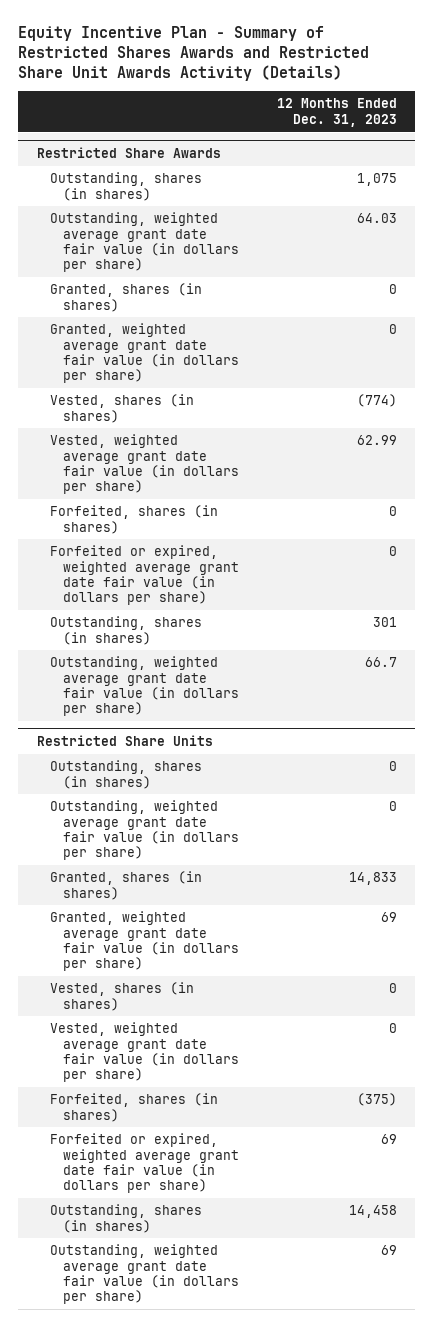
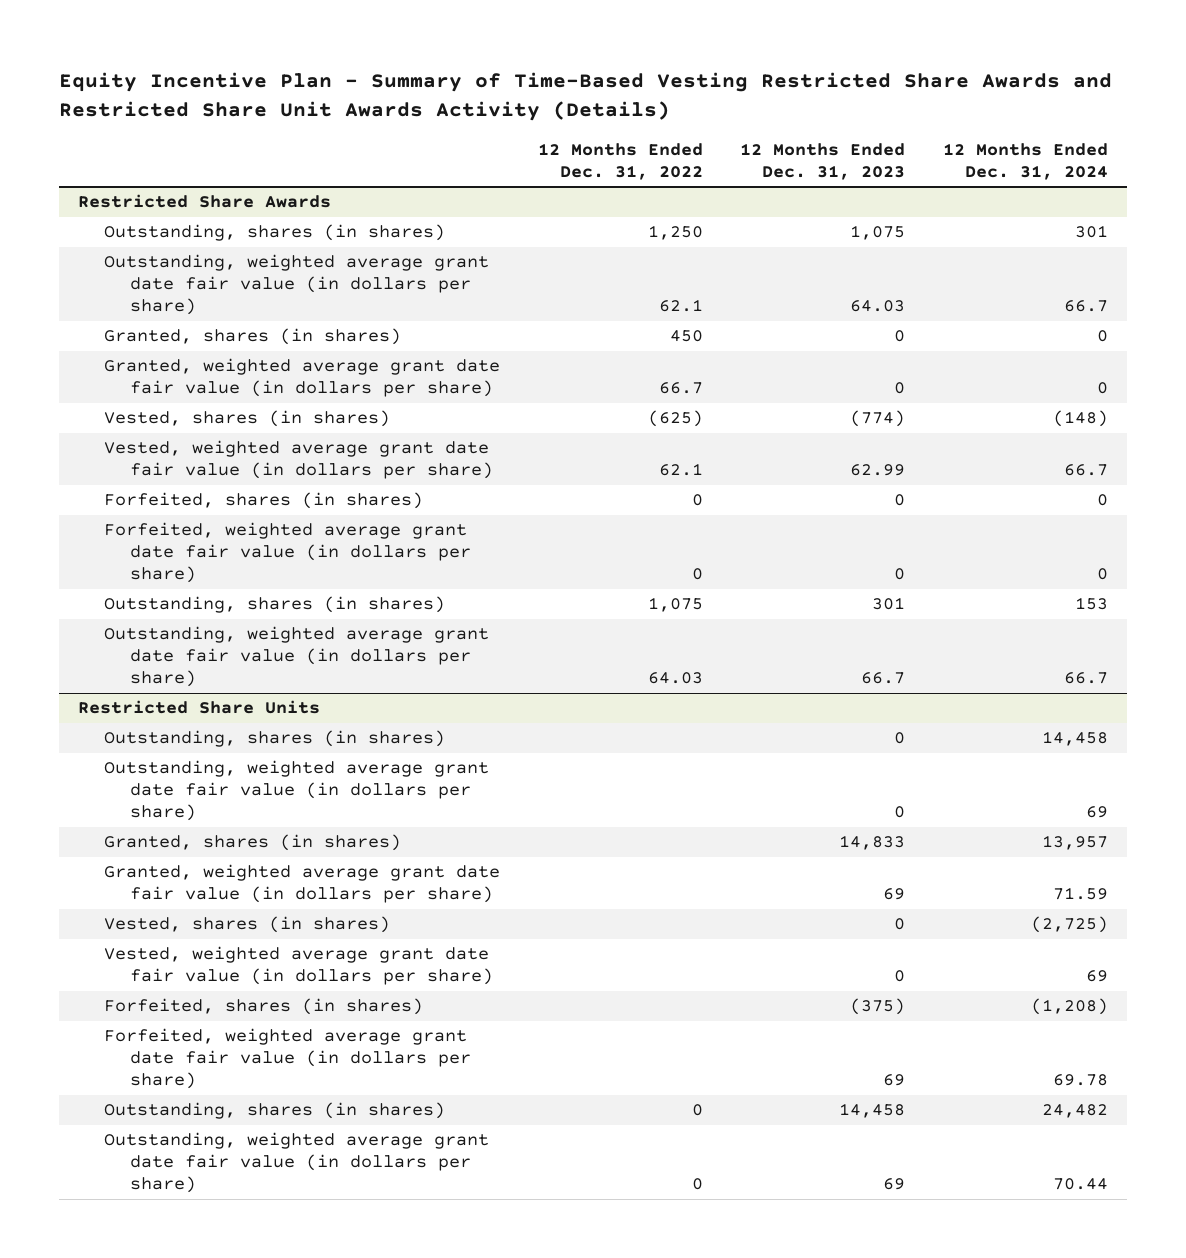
[18,26,370,82] Equity Incentive Plan - Summary of Restricted Shares Awards and Restricted Share Unit Awards Activity (Details) -> [58,72,1112,122] Equity Incentive Plan - Summary of Time-Based Vesting Restricted Share Awards and Restricted Share Unit Awards Activity (Details)
none -> [537,142,703,180] 12 Months Ended Dec. 31, 2022
none -> [943,142,1109,180] 12 Months Ended Dec. 31, 2024
[50,545,240,606] Forfeited or expired, weighted average grant date fair value (in dollars per share) -> [103,522,472,584] Forfeited, weighted average grant date fair value (in dollars per share)
[50,1133,240,1194] Forfeited or expired, weighted average grant date fair value (in dollars per share) -> [103,1028,472,1090] Forfeited, weighted average grant date fair value (in dollars per share)

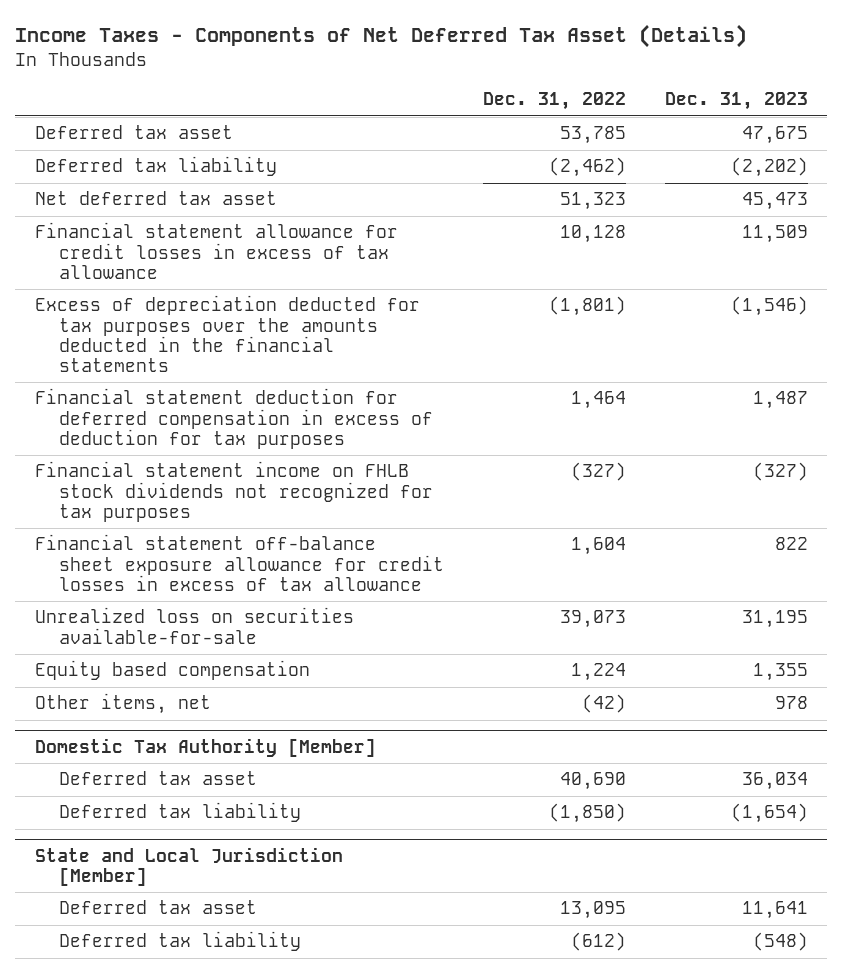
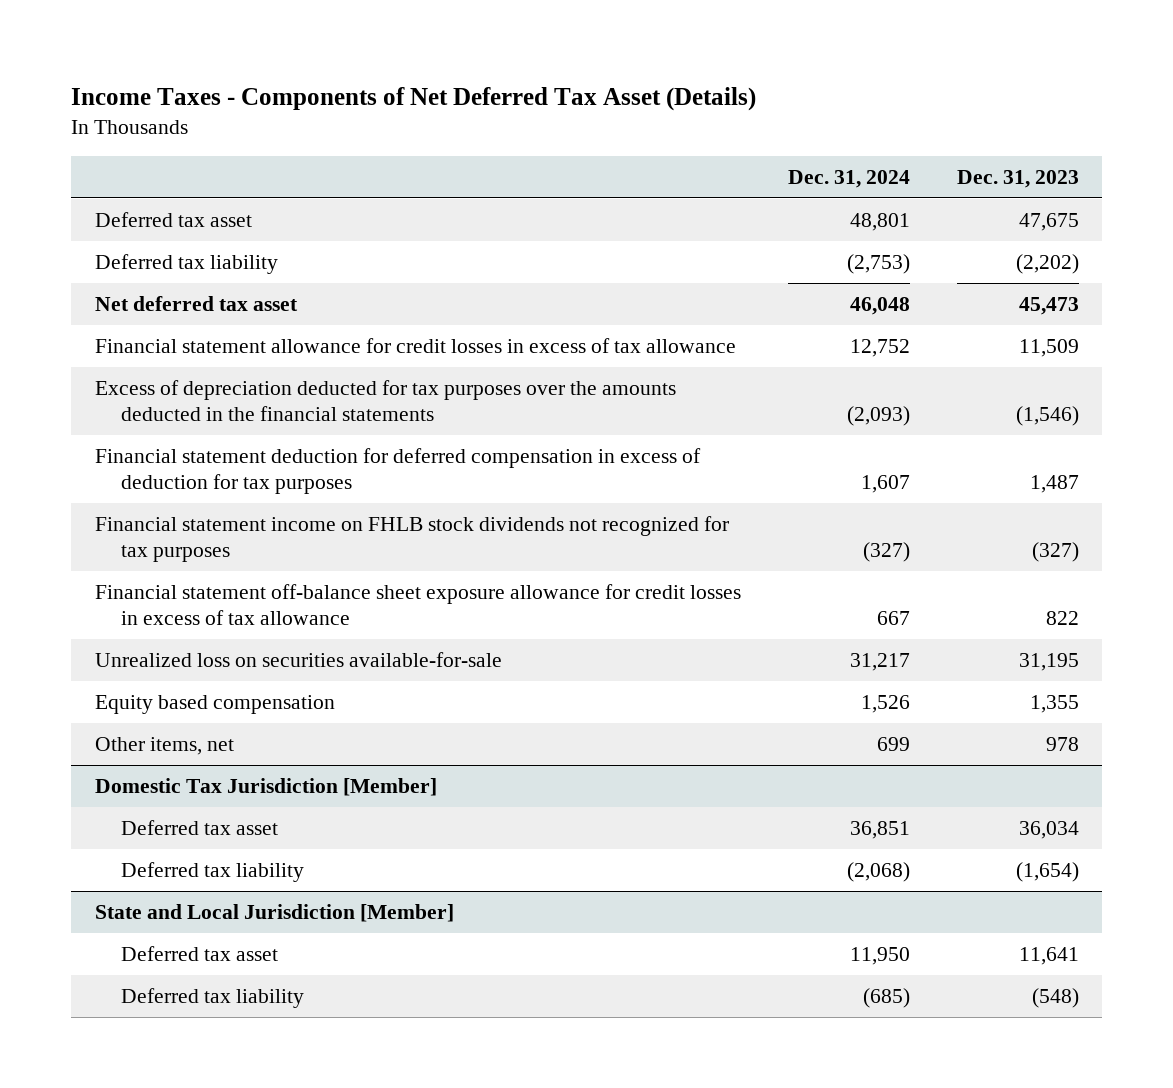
[482,92,626,111] Dec. 31, 2022 -> none
none -> [787,169,910,188] Dec. 31, 2024
[34,737,376,757] Domestic Tax Authority [Member] -> [94,778,437,797] Domestic Tax Jurisdiction [Member]

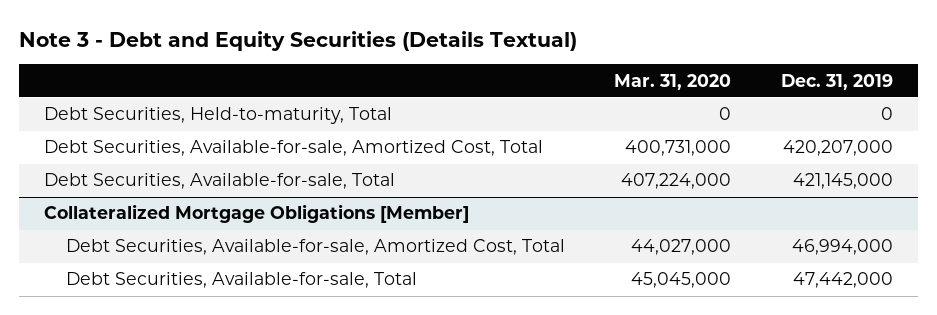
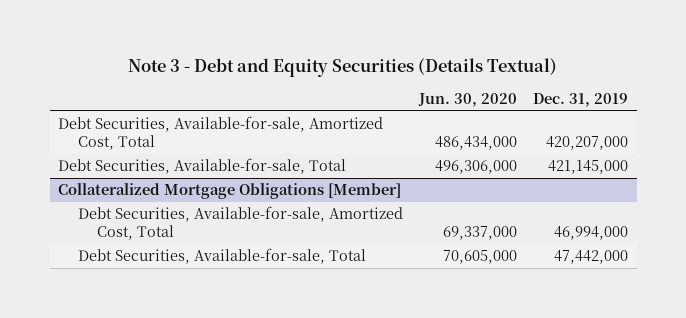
[614,73,732,90] Mar. 31, 2020 -> none
none -> [418,92,518,107] Jun. 30, 2020
[43,107,392,125] Debt Securities, Held-to-maturity, Total -> none

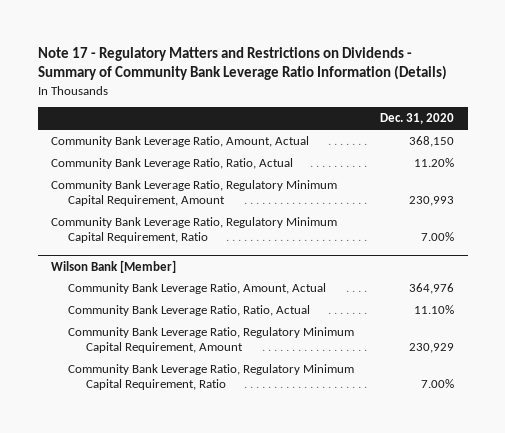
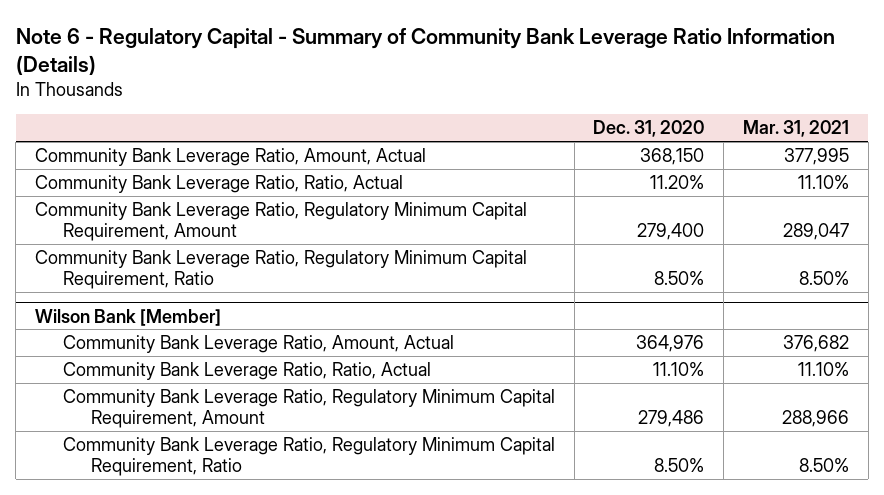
[37,46,447,81] Note 17 - Regulatory Matters and Restrictions on Dividends - Summary of Community Bank Leverage Ratio Information (Details) -> [15,27,835,75] Note 6 - Regulatory Capital - Summary of Community Bank Leverage Ratio Information (Details)
none -> [743,120,850,138] Mar. 31, 2021
[409,196,455,207] 230,993 -> [637,223,705,241] 279,400
[421,232,455,242] 7.00% -> [654,271,705,286] 8.50%
[409,343,455,354] 230,929 -> [638,410,705,428] 279,486
[421,379,455,389] 7.00% -> [654,458,705,473] 8.50%

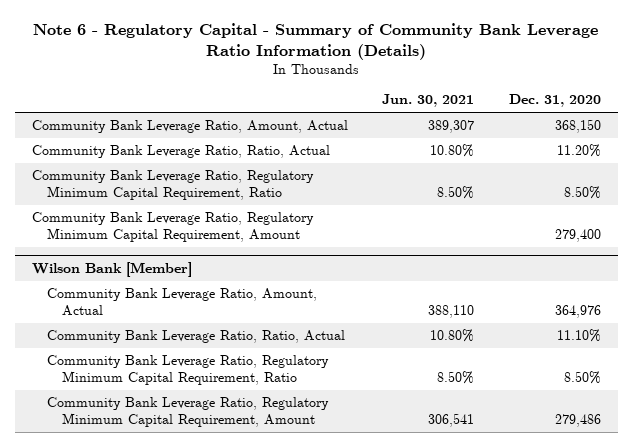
[743,120,850,138] Mar. 31, 2021 -> none
none -> [382,94,475,108] Jun. 30, 2021
[34,202,527,242] Community Bank Leverage Ratio, Regulatory Minimum Capital Requirement, Amount -> [31,212,314,243] Community Bank Leverage Ratio, Regulatory Minimum Capital Requirement, Amount
[62,389,555,429] Community Bank Leverage Ratio, Regulatory Minimum Capital Requirement, Amount -> [46,397,329,428] Community Bank Leverage Ratio, Regulatory Minimum Capital Requirement, Amount

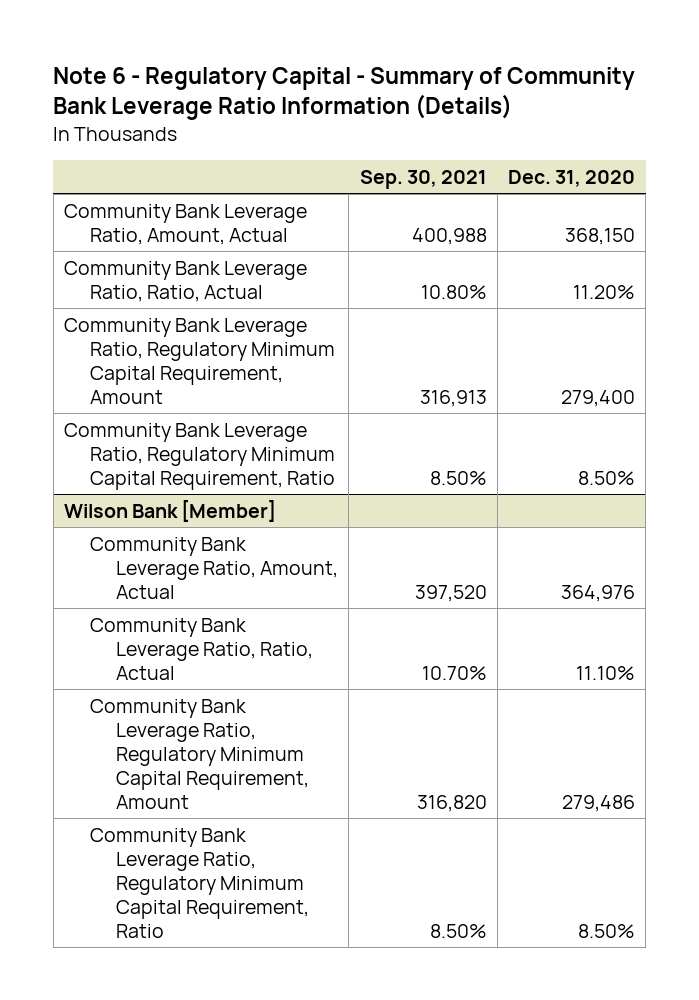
[382,94,475,108] Jun. 30, 2021 -> none
none -> [359,169,487,189] Sep. 30, 2021
[31,170,314,201] Community Bank Leverage Ratio, Regulatory Minimum Capital Requirement, Ratio -> [63,422,335,490] Community Bank Leverage Ratio, Regulatory Minimum Capital Requirement, Ratio
[46,355,329,386] Community Bank Leverage Ratio, Regulatory Minimum Capital Requirement, Ratio -> [89,827,310,938] Community Bank Leverage Ratio, Regulatory Minimum Capital Requirement, Ratio

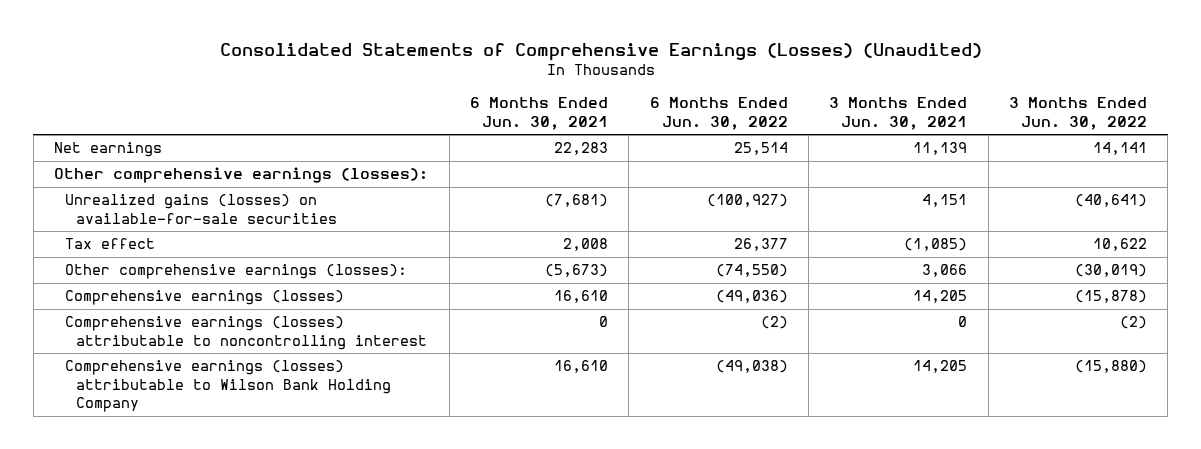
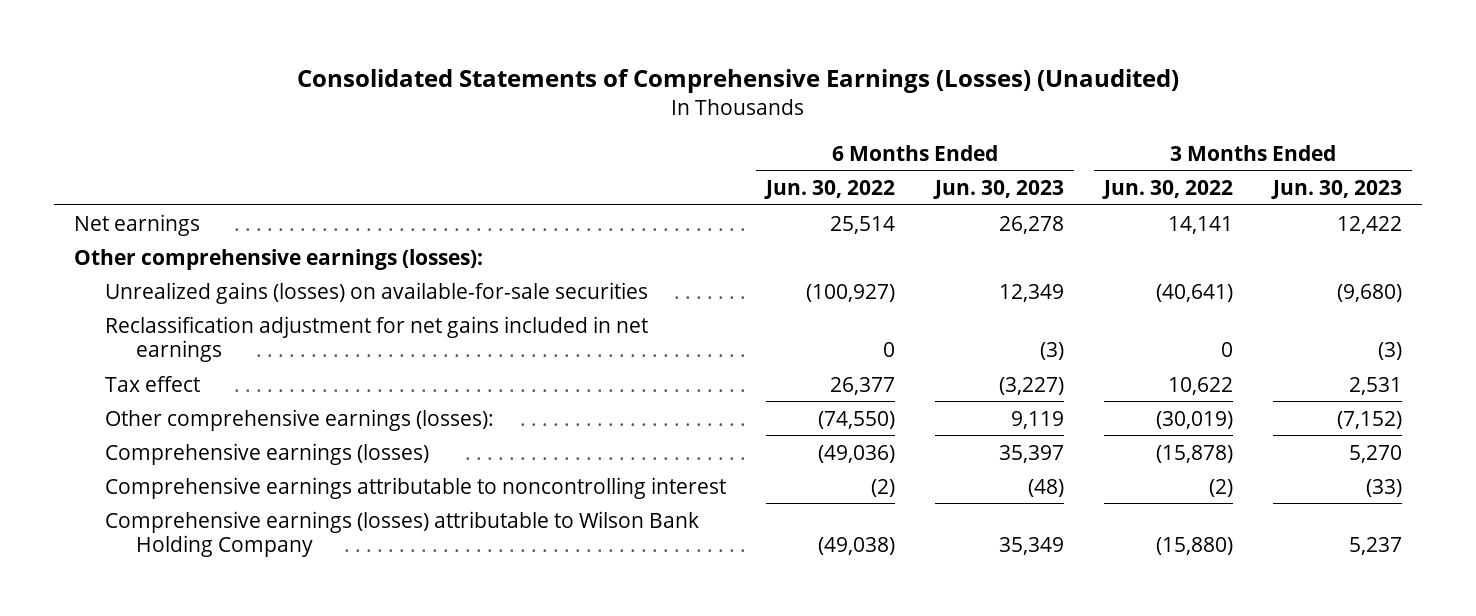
[469,97,608,130] 6 Months Ended Jun. 30, 2021 -> none
[829,97,968,130] 3 Months Ended Jun. 30, 2021 -> none
none -> [932,180,1064,200] Jun. 30, 2023
none -> [1270,180,1402,200] Jun. 30, 2023
none -> [104,315,648,363] Reclassification adjustment for net gains included in net earnings
[65,316,427,350] Comprehensive earnings (losses) attributable to noncontrolling interest -> [104,476,726,499] Comprehensive earnings attributable to noncontrolling interest

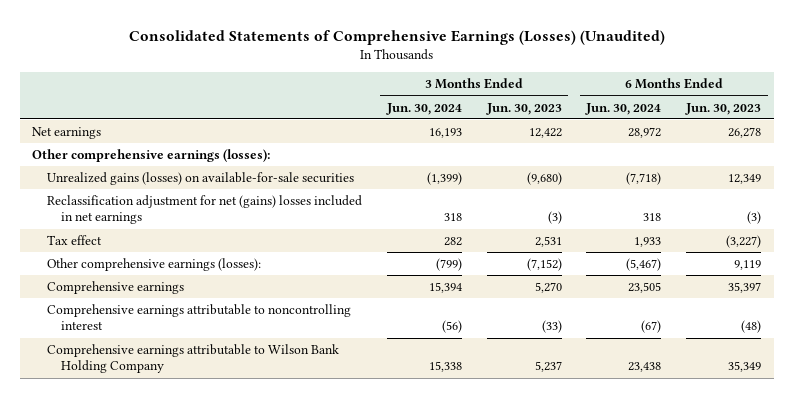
[763,180,895,200] Jun. 30, 2022 -> none
[1101,180,1233,200] Jun. 30, 2022 -> none
none -> [385,102,462,115] Jun. 30, 2024
none -> [585,102,662,115] Jun. 30, 2024
[104,315,648,363] Reclassification adjustment for net gains included in net earnings -> [46,194,362,225] Reclassification adjustment for net (gains) losses included in net earnings
[104,442,429,465] Comprehensive earnings (losses) -> [46,280,184,294] Comprehensive earnings
[104,510,699,558] Comprehensive earnings (losses) attributable to Wilson Bank Holding Company -> [46,343,339,374] Comprehensive earnings attributable to Wilson Bank Holding Company

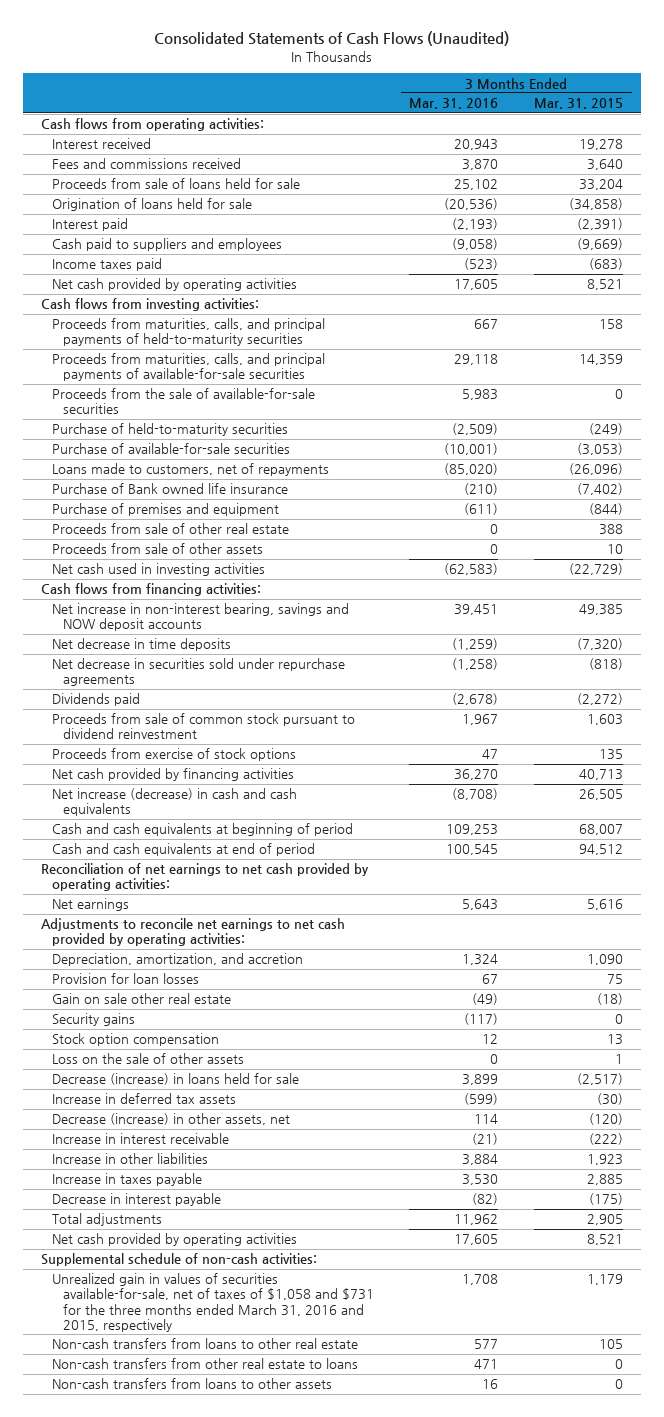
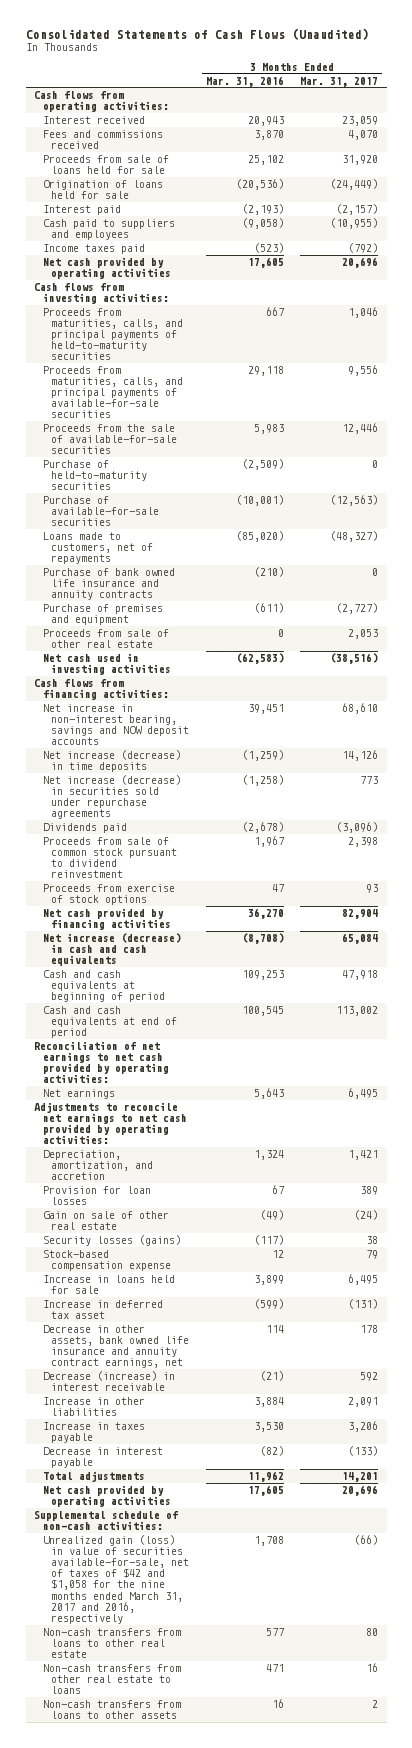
[534,98,624,110] Mar. 31, 2015 -> none
none -> [300,76,379,87] Mar. 31, 2017
[52,483,289,495] Purchase of Bank owned life insurance -> [42,567,175,601] Purchase of bank owned life insurance and annuity contracts
[52,543,264,555] Proceeds from sale of other assets -> none
[52,638,232,652] Net decrease in time deposits -> [42,749,181,773] Net increase (decrease) in time deposits
[52,658,346,687] Net decrease in securities sold under repurchase agreements -> [42,774,181,820] Net increase (decrease) in securities sold under repurchase agreements
[52,1053,245,1065] Loss on the sale of other assets -> none
[52,993,232,1005] Gain on sale other real estate -> [42,1210,169,1231] Gain on sale of other real estate
[52,1013,136,1027] Security gains -> [42,1234,181,1246] Security losses (gains)
[52,1033,220,1047] Stock option compensation -> [42,1249,172,1272] Stock-based compensation expense
[52,1073,300,1086] Decrease (increase) in loans held for sale -> [42,1274,175,1295] Increase in loans held for sale
[52,1093,237,1105] Increase in deferred tax assets -> [42,1299,163,1320] Increase in deferred tax asset
[52,1113,291,1126] Decrease (increase) in other assets, net -> [42,1324,190,1369] Decrease in other assets, bank owned life insurance and annuity contract earnings, net
[52,1133,230,1145] Increase in interest receivable -> [42,1370,175,1392] Decrease (increase) in interest receivable
[52,1273,374,1332] Unrealized gain in values of securities available-for-sale, net of taxes of $1,058 and $731 for the three months ended March 31, 2016 and 2015, respectively -> [42,1534,190,1624] Unrealized gain (loss) in value of securities available-for-sale, net of taxes of $42 and $1,058 for the nine months ended March 31, 2017 and 2016, respectively

